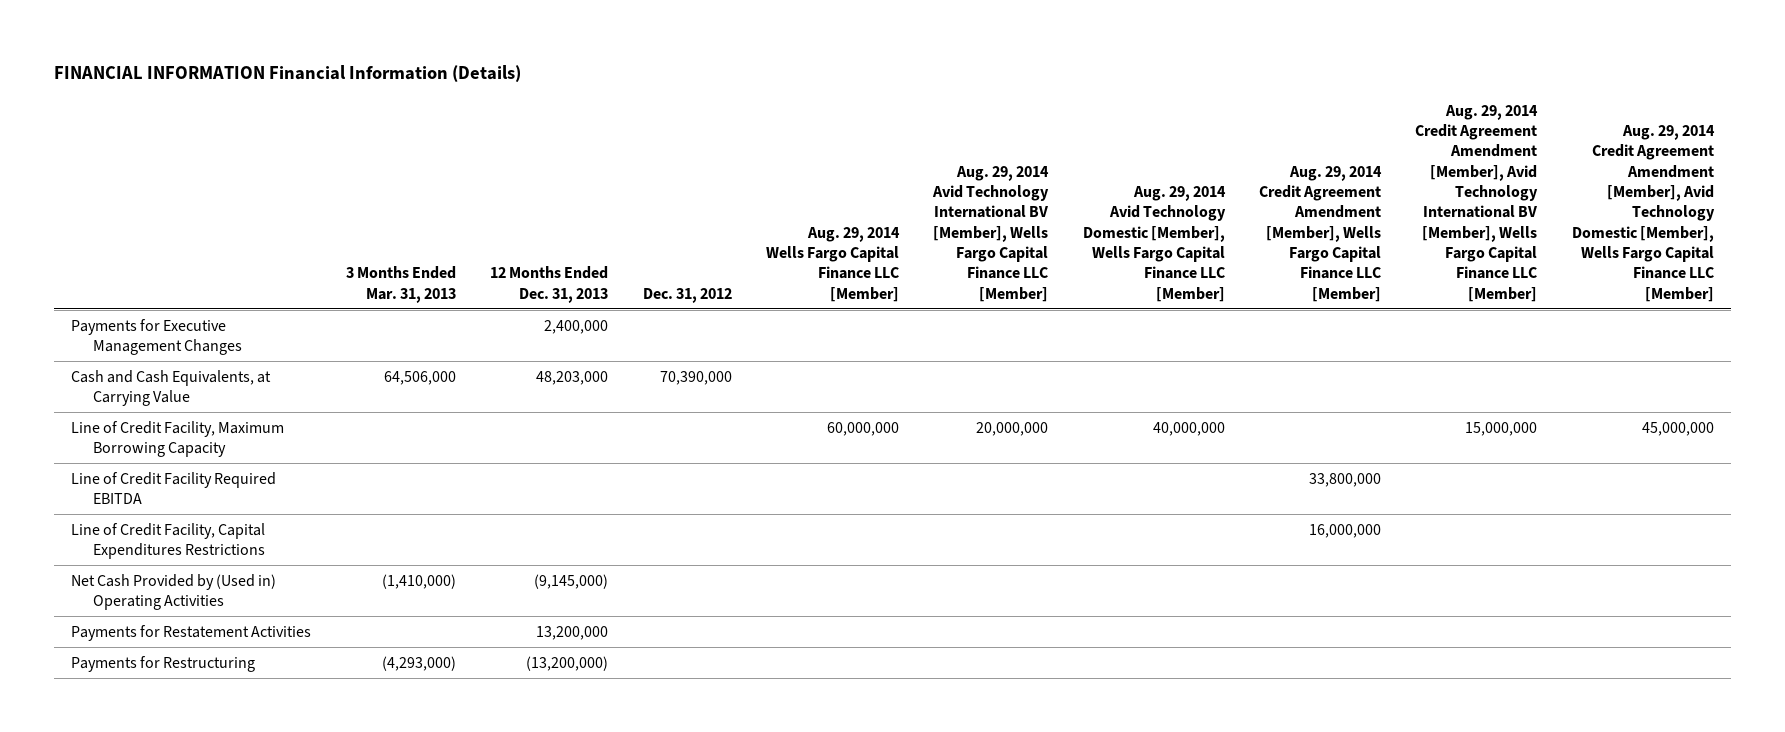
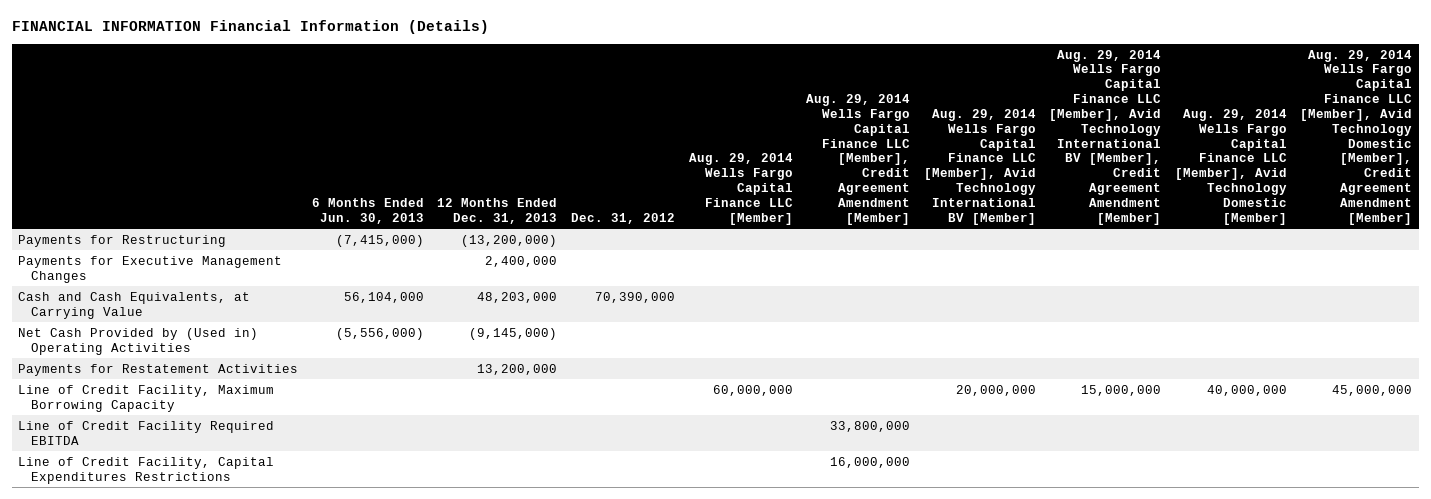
[345,266,456,303] 3 Months Ended Mar. 31, 2013 -> none
[932,165,1050,302] Aug. 29, 2014 Avid Technology International BV [Member], Wells Fargo Capital Finance LLC [Member] -> none
[1082,186,1226,302] Aug. 29, 2014 Avid Technology Domestic [Member], Wells Fargo Capital Finance LLC [Member] -> none
[1259,165,1383,302] Aug. 29, 2014 Credit Agreement Amendment [Member], Wells Fargo Capital Finance LLC [Member] -> none
[1415,104,1539,302] Aug. 29, 2014 Credit Agreement Amendment [Member], Avid Technology International BV [Member], Wells Fargo Capital Finance LLC [Member] -> none
[1571,125,1715,302] Aug. 29, 2014 Credit Agreement Amendment [Member], Avid Technology Domestic [Member], Wells Fargo Capital Finance LLC [Member] -> none
none -> [311,198,424,224] 6 Months Ended Jun. 30, 2013
none -> [806,94,911,225] Aug. 29, 2014 Wells Fargo Capital Finance LLC [Member], Credit Agreement Amendment [Member]
none -> [923,108,1036,225] Aug. 29, 2014 Wells Fargo Capital Finance LLC [Member], Avid Technology International BV [Member]
none -> [1049,49,1162,225] Aug. 29, 2014 Wells Fargo Capital Finance LLC [Member], Avid Technology International BV [Member], Credit Agreement Amendment [Member]
none -> [1174,108,1287,225] Aug. 29, 2014 Wells Fargo Capital Finance LLC [Member], Avid Technology Domestic [Member]
none -> [1300,49,1413,225] Aug. 29, 2014 Wells Fargo Capital Finance LLC [Member], Avid Technology Domestic [Member], Credit Agreement Amendment [Member]
[71,655,256,672] Payments for Restructuring -> [18,234,227,247] Payments for Restructuring
[71,573,277,611] Net Cash Provided by (Used in) Operating Activities -> [18,327,259,355] Net Cash Provided by (Used in) Operating Activities
[71,624,312,641] Payments for Restatement Activities -> [18,363,299,376] Payments for Restatement Activities

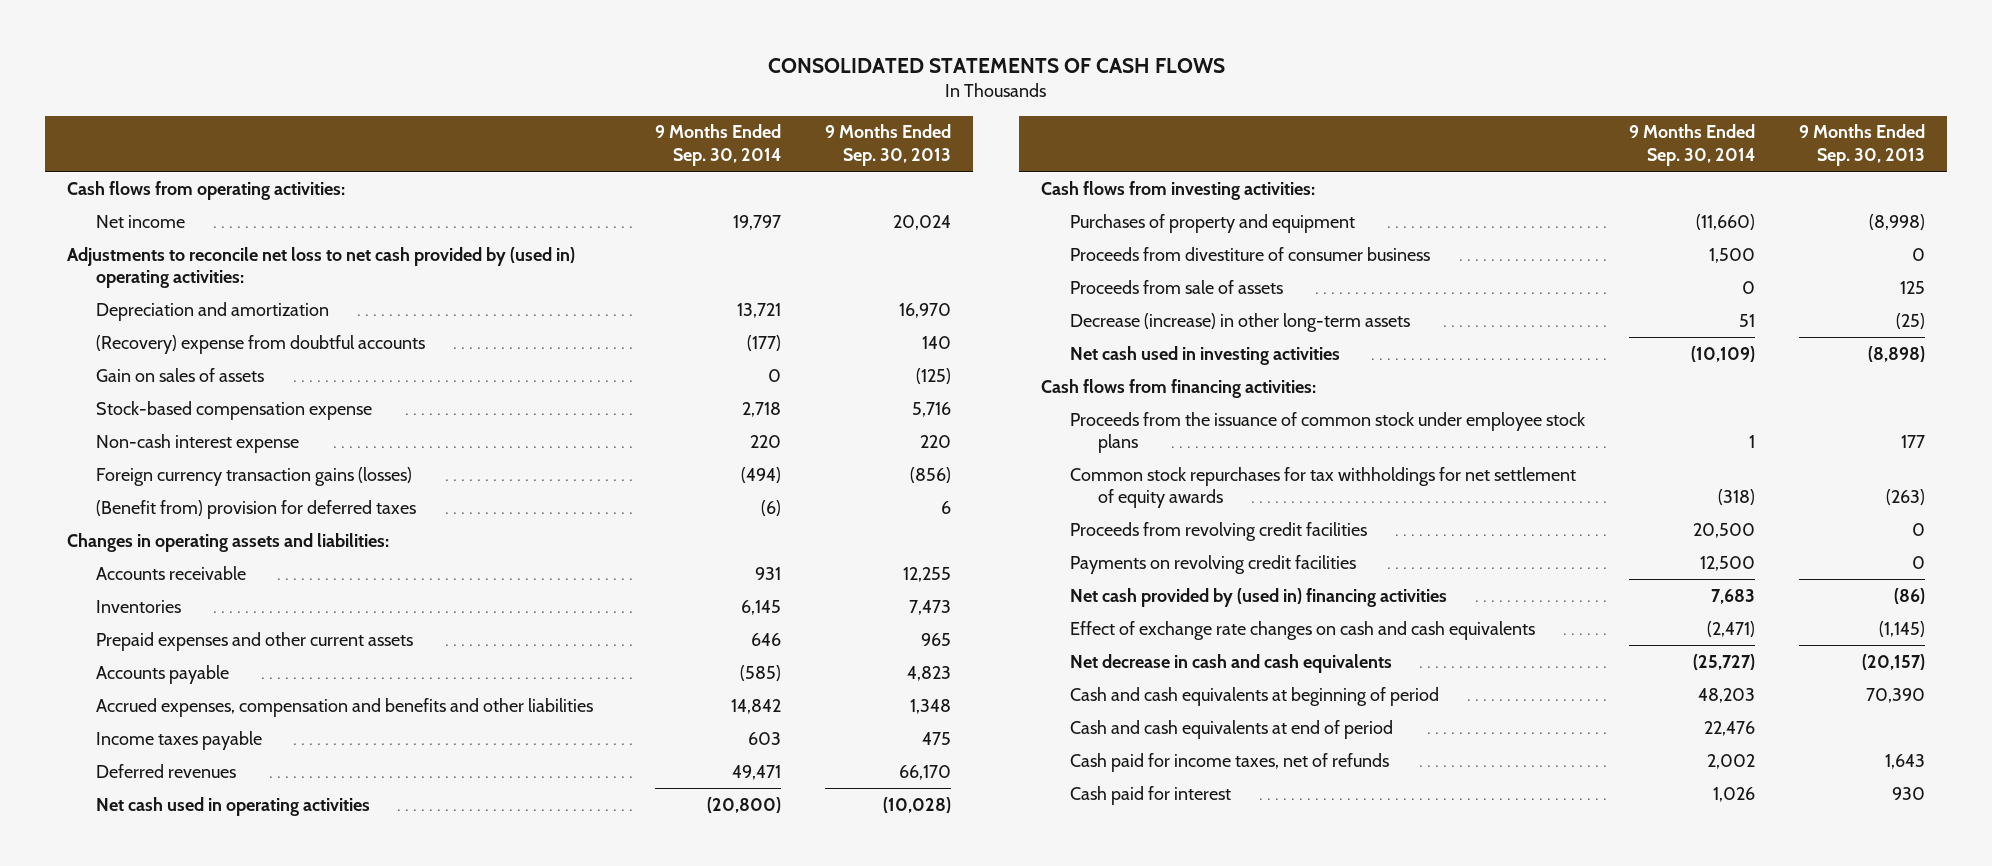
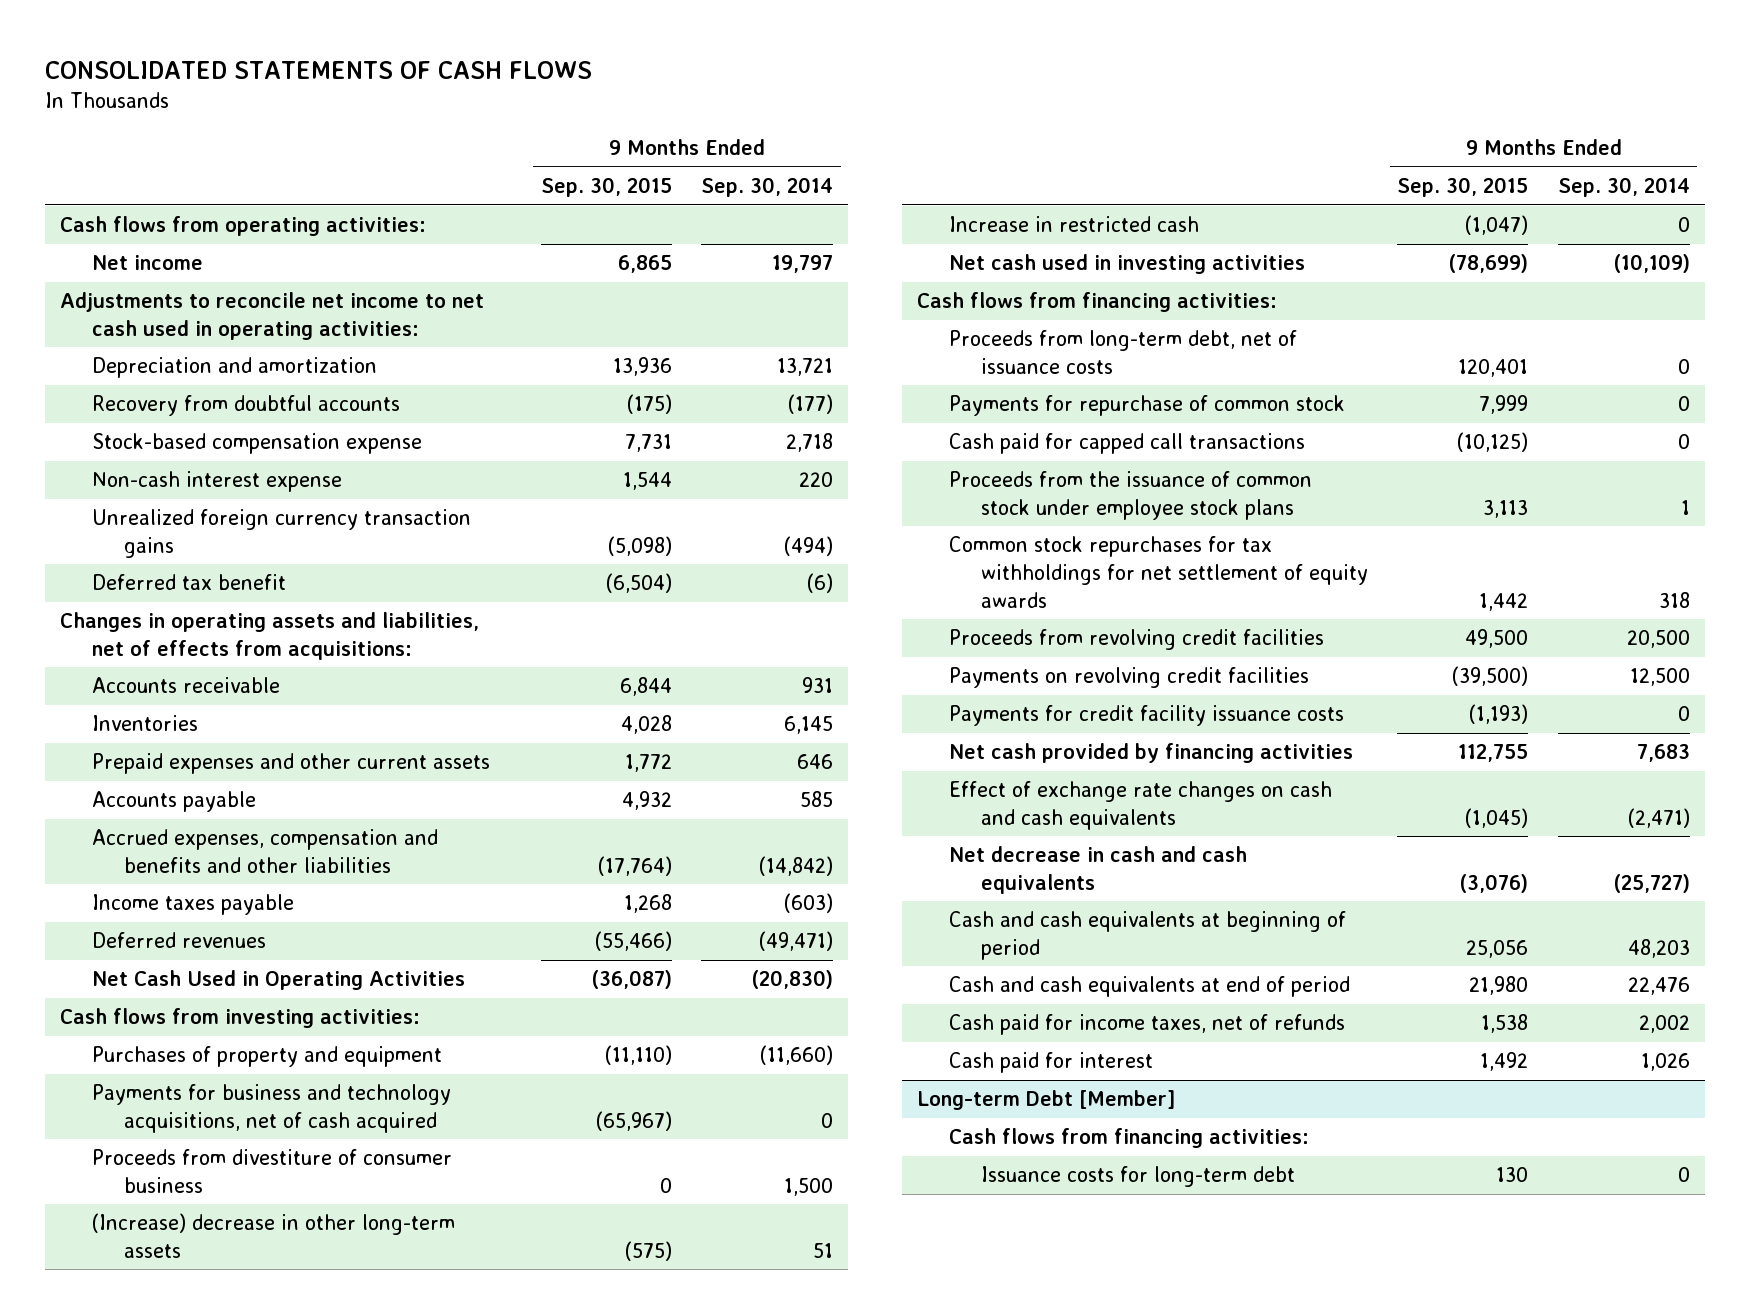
[825,124,952,166] 9 Months Ended Sep. 30, 2013 -> none
none -> [540,177,672,198] Sep. 30, 2015
[67,246,576,289] Adjustments to reconcile net loss to net cash provided by (used in) operating activities: -> [59,292,484,340] Adjustments to reconcile net income to net cash used in operating activities:
[95,367,264,382] Gain on sales of assets -> none
[95,334,425,354] (Recovery) expense from doubtful accounts -> [92,395,401,417] Recovery from doubtful accounts
[95,466,412,486] Foreign currency transaction gains (losses) -> [92,509,472,558] Unrealized foreign currency transaction gains
[95,499,416,519] (Benefit from) provision for deferred taxes -> [92,574,287,591] Deferred tax benefit
[67,532,390,552] Changes in operating assets and liabilities: -> [59,612,479,660] Changes in operating assets and liabilities, net of effects from acquisitions:
[740,664,782,681] (585) -> [800,791,834,808] 585
[731,698,782,714] 14,842 -> [759,855,834,876] (14,842)
[748,731,782,745] 603 -> [784,893,834,914] (603)
[732,764,782,780] 49,471 -> [759,931,834,952] (49,471)
[95,796,370,816] Net cash used in operating activities -> [92,970,466,991] Net Cash Used in Operating Activities
[707,796,782,813] (20,800) -> [751,970,834,990] (20,830)
none -> [92,1084,452,1133] Payments for business and technology acquisitions, net of cash acquired
[1069,279,1283,294] Proceeds from sale of assets -> none
[1069,312,1410,332] Decrease (increase) in other long-term assets -> [92,1213,456,1258] (Increase) decrease in other long-term assets
none -> [948,216,1199,233] Increase in restricted cash
none -> [948,330,1297,374] Proceeds from long-term debt, net of issuance costs
none -> [948,395,1345,417] Payments for repurchase of common stock
none -> [948,433,1305,455] Cash paid for capped call transactions
[1717,489,1755,506] (318) -> [1658,591,1690,608] 318
none -> [948,705,1344,727] Payments for credit facility issuance costs
[1069,587,1447,607] Net cash provided by (used in) financing activities -> [948,743,1353,764] Net cash provided by financing activities
none -> [916,1090,1175,1111] Long-term Debt [Member]
none -> [948,1128,1309,1149] Cash flows from financing activities:
none -> [980,1166,1295,1188] Issuance costs for long-term debt

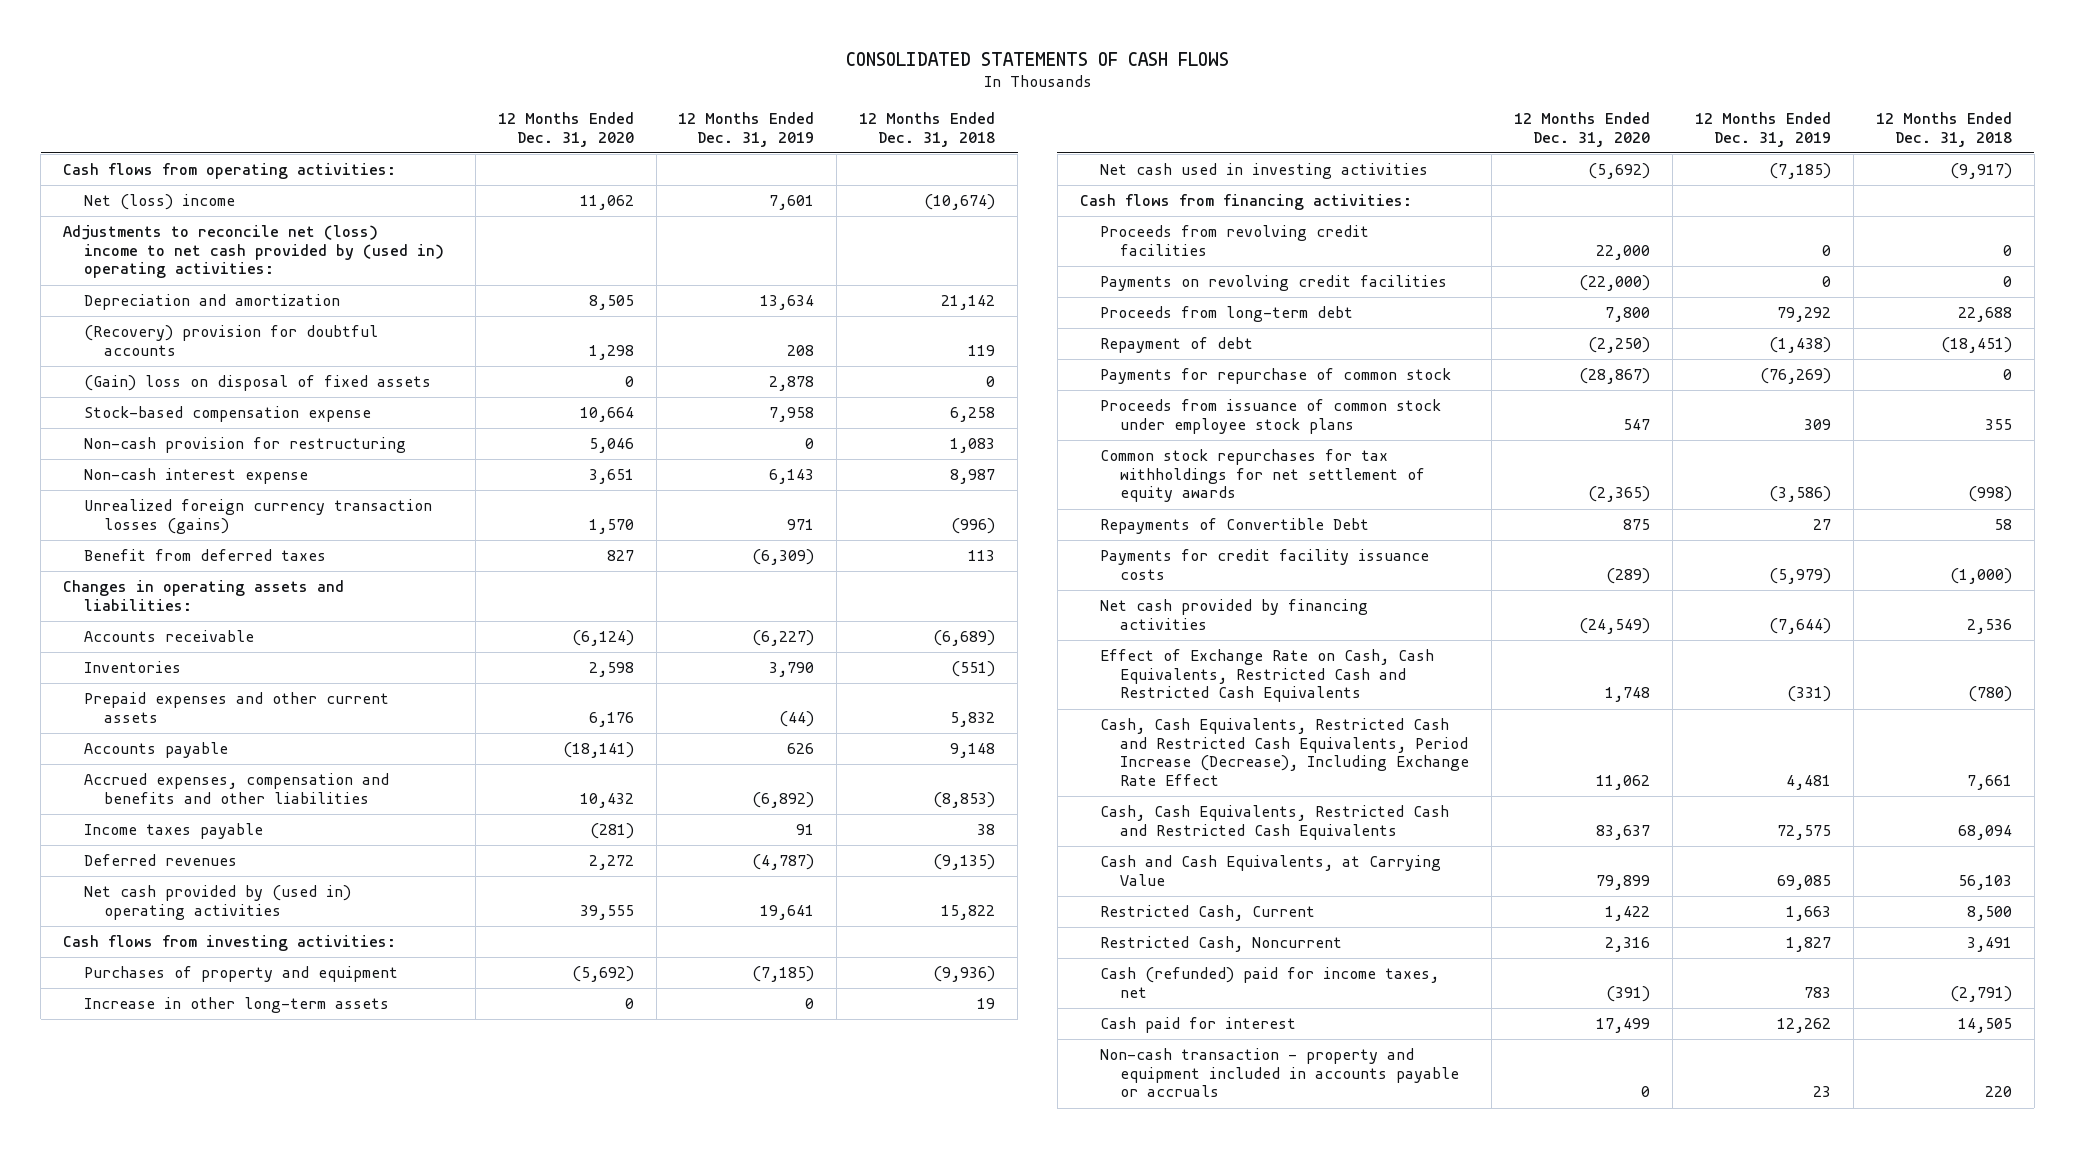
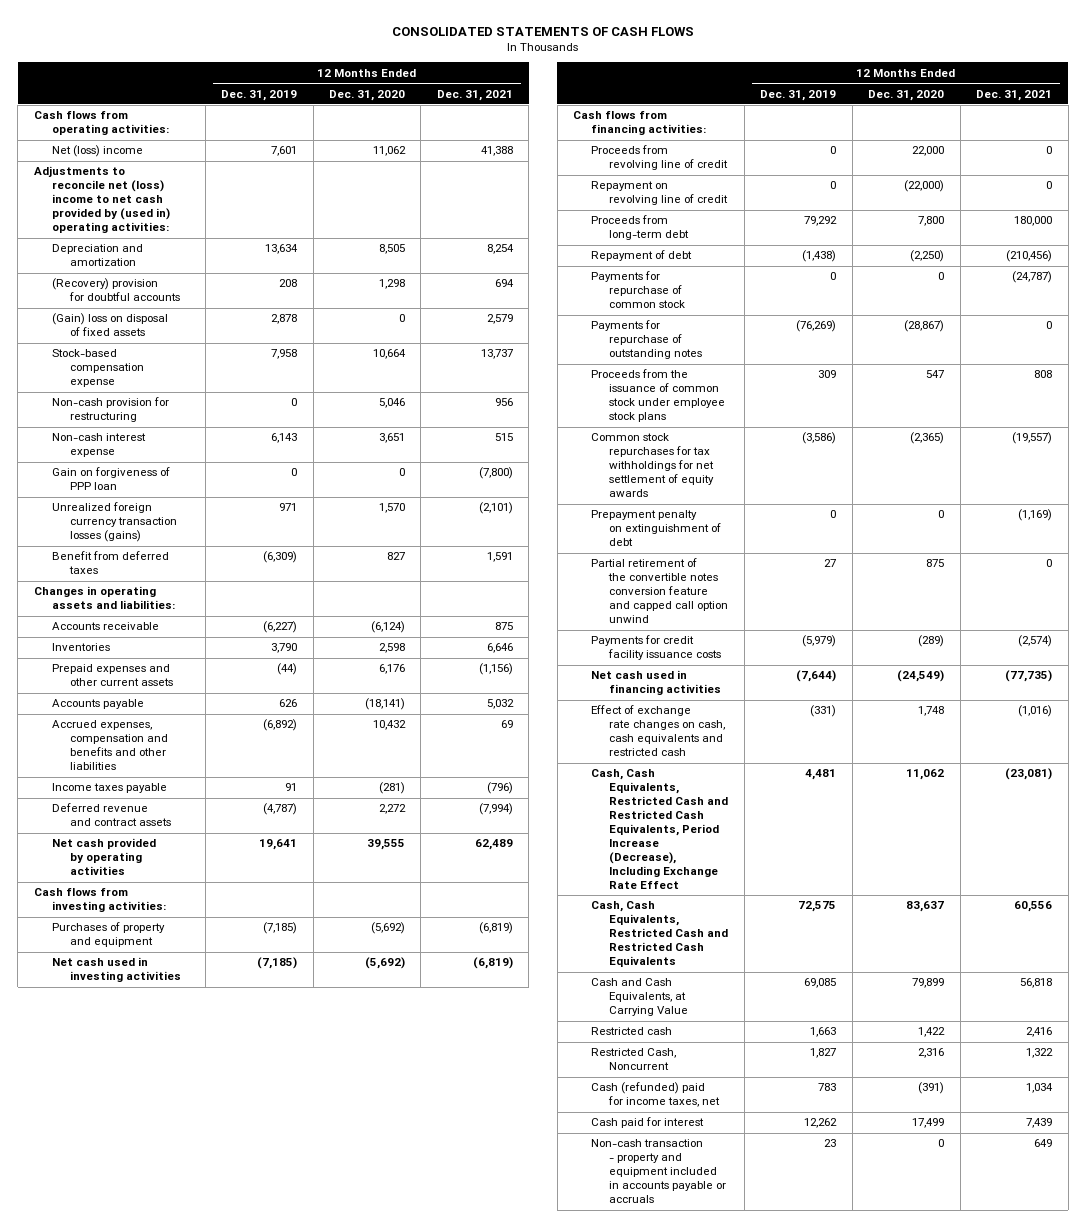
[859,111,996,147] 12 Months Ended Dec. 31, 2018 -> none
none -> [436,89,513,101] Dec. 31, 2021
none -> [52,467,171,491] Gain on forgiveness of PPP loan
[83,854,237,867] Deferred revenues -> [52,803,172,827] Deferred revenue and contract assets
[83,885,351,920] Net cash provided by (used in) operating activities -> [52,838,157,876] Net cash provided by operating activities
[83,997,389,1014] Increase in other long-term assets -> none
[1100,225,1370,256] Proceeds from revolving credit facilities -> [591,145,729,171] Proceeds from revolving line of credit
[1100,275,1448,292] Payments on revolving credit facilities -> [591,181,729,206] Repayment on revolving line of credit
[1579,368,1651,385] (28,867) -> [938,272,945,281] 0
[1760,368,1832,385] (76,269) -> [830,272,837,281] 0
none -> [591,320,703,360] Payments for repurchase of outstanding notes
[1100,399,1442,434] Proceeds from issuance of common stock under employee stock plans -> [591,369,726,423] Proceeds from the issuance of common stock under employee stock plans
none -> [591,510,722,547] Prepayment penalty on extinguishment of debt
[1100,518,1370,535] Repayments of Convertible Debt -> [591,558,729,624] Partial retirement of the convertible notes conversion feature and capped call option unwind
[1100,599,1369,630] Net cash provided by financing activities -> [591,670,722,696] Net cash used in financing activities
[1100,649,1435,703] Effect of Exchange Rate on Cash, Cash Equivalents, Restricted Cash and Restricted Cash Equivalents -> [591,705,726,757] Effect of exchange rate changes on cash, cash equivalents and restricted cash
[1100,905,1316,922] Restricted Cash, Current -> [591,1027,673,1036] Restricted cash

